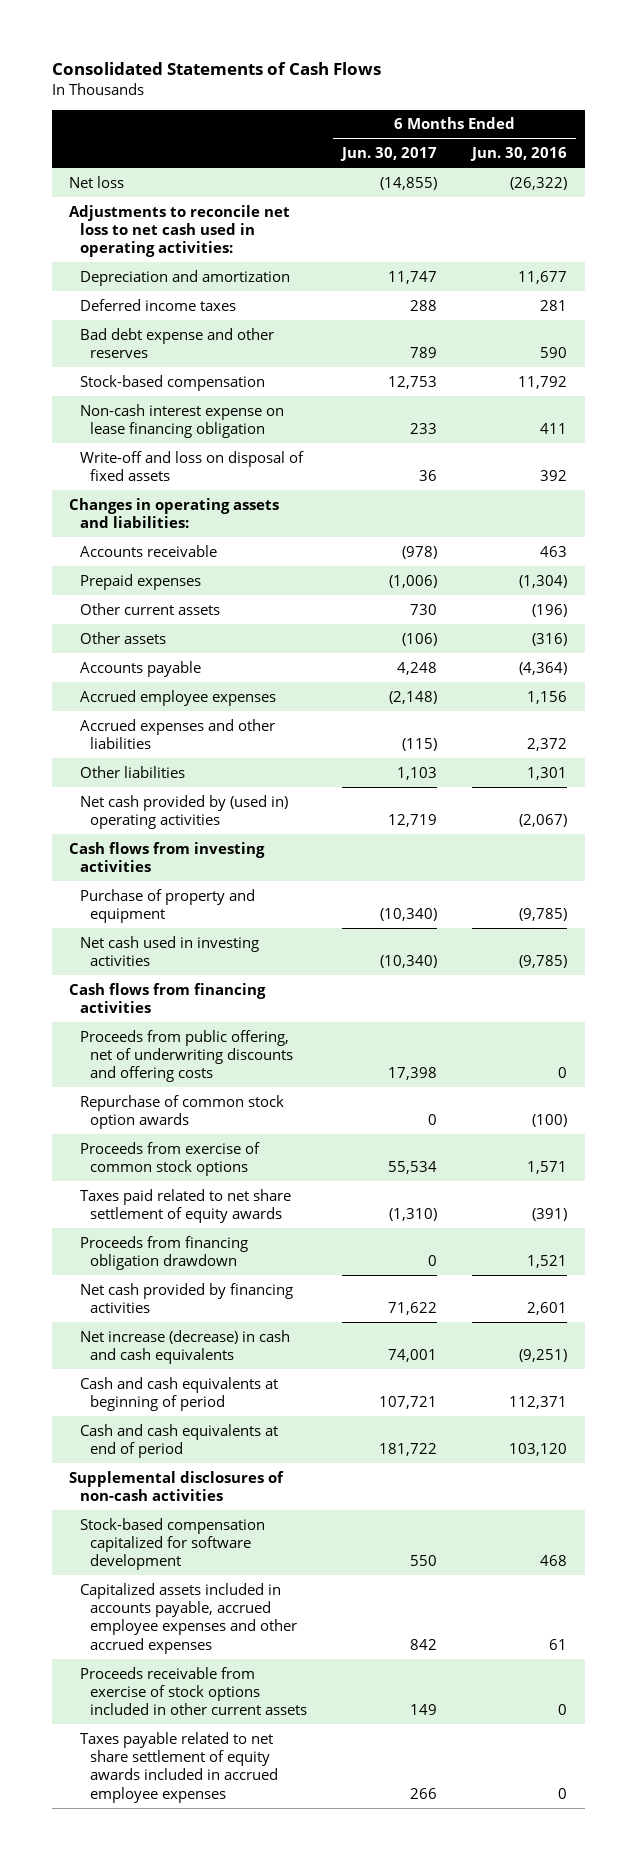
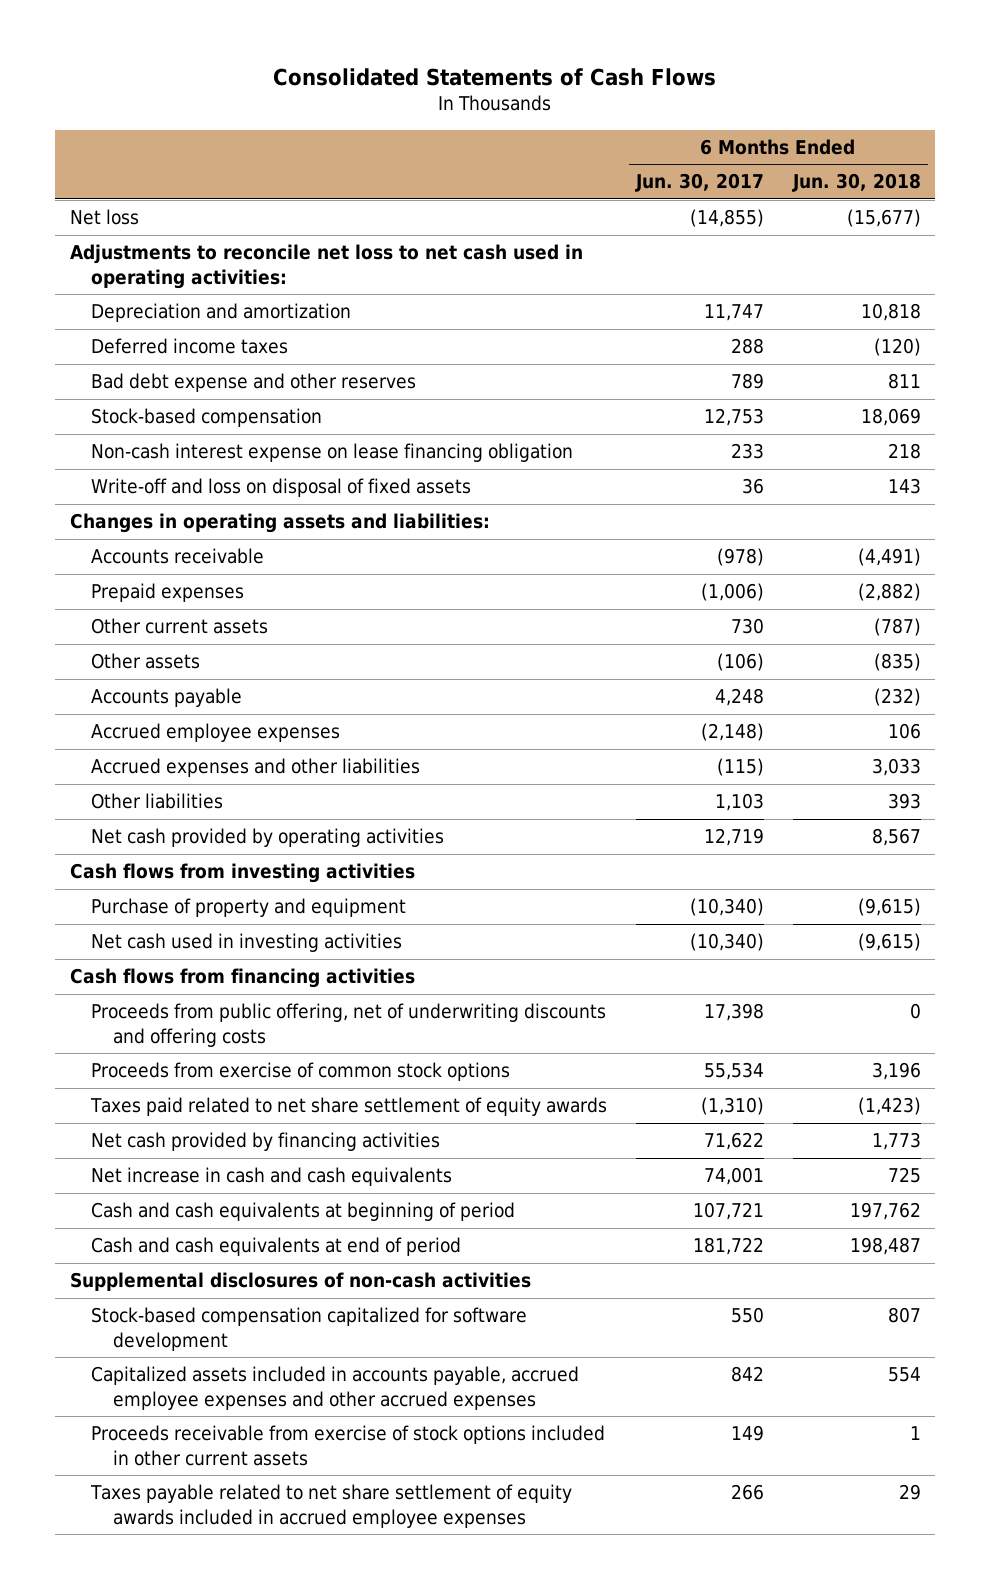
[470,147,568,162] Jun. 30, 2016 -> none
none -> [791,173,921,193] Jun. 30, 2018
[79,794,288,829] Net cash provided by (used in) operating activities -> [91,828,445,848] Net cash provided by operating activities
[79,1094,284,1129] Repurchase of common stock option awards -> none
[79,1235,248,1270] Proceeds from financing obligation drawdown -> none
[79,1329,290,1364] Net increase (decrease) in cash and cash equivalents -> [91,1167,453,1187] Net increase in cash and cash equivalents

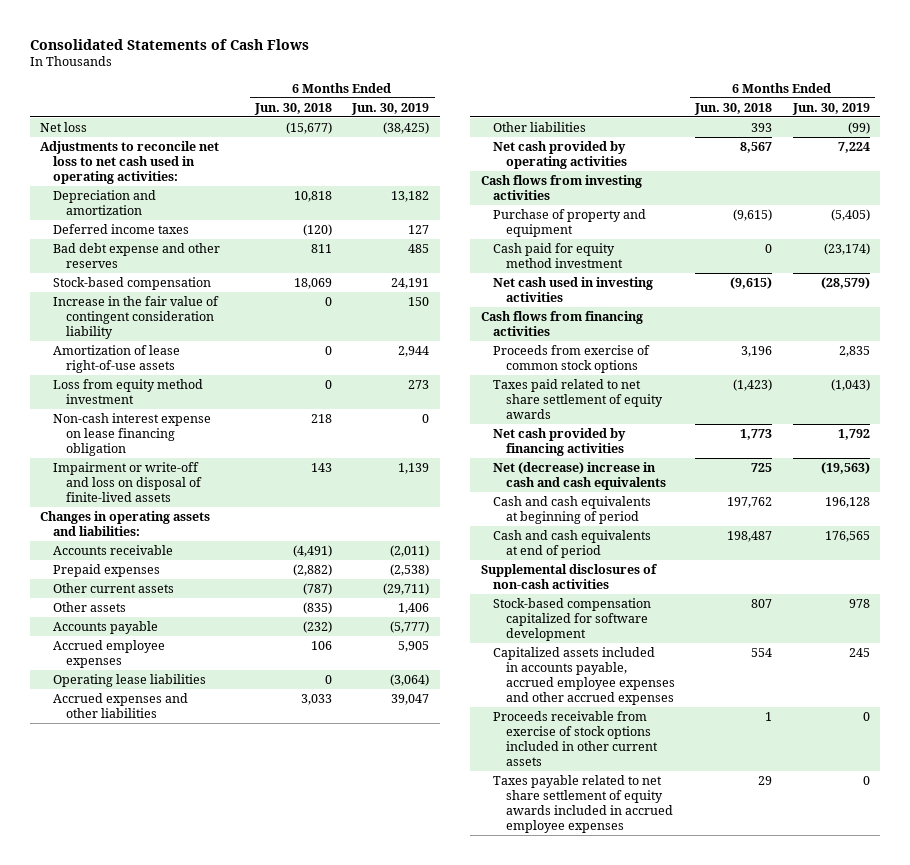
[635,173,765,193] Jun. 30, 2017 -> none
none -> [351,102,430,115] Jun. 30, 2019
none -> [53,295,220,339] Increase in the fair value of contingent consideration liability
none -> [53,344,181,373] Amortization of lease right-of-use assets
none -> [53,378,204,404] Loss from equity method investment
[91,478,472,498] Write-off and loss on disposal of fixed assets -> [53,461,203,502] Impairment or write-off and loss on disposal of finite-lived assets
none -> [53,673,207,687] Operating lease liabilities
none -> [493,242,624,268] Cash paid for equity method investment
[91,1003,607,1047] Proceeds from public offering, net of underwriting discounts and offering costs -> none
[91,1167,453,1187] Net increase in cash and cash equivalents -> [493,461,667,490] Net (decrease) increase in cash and cash equivalents

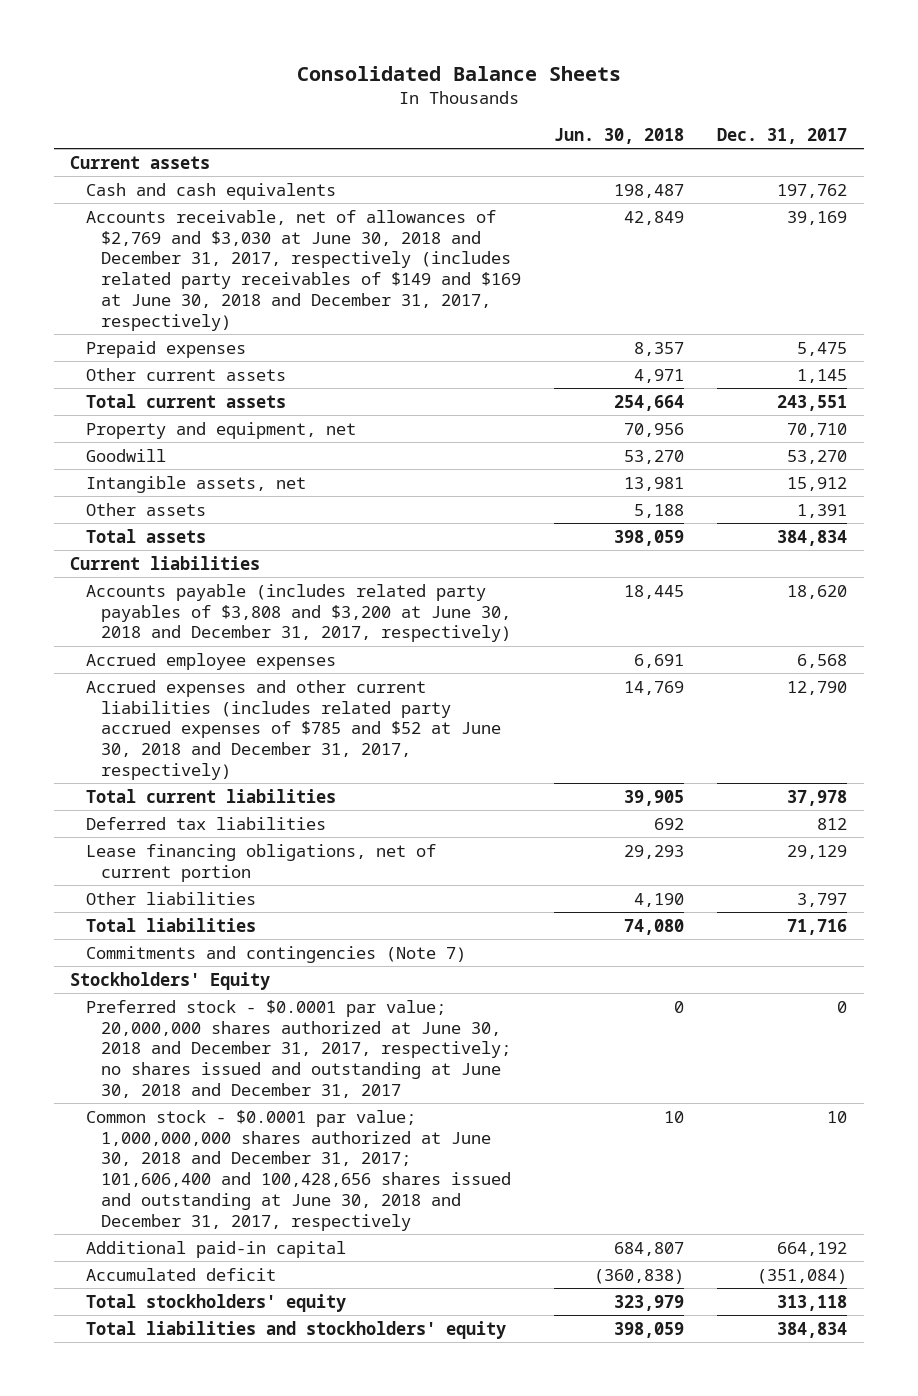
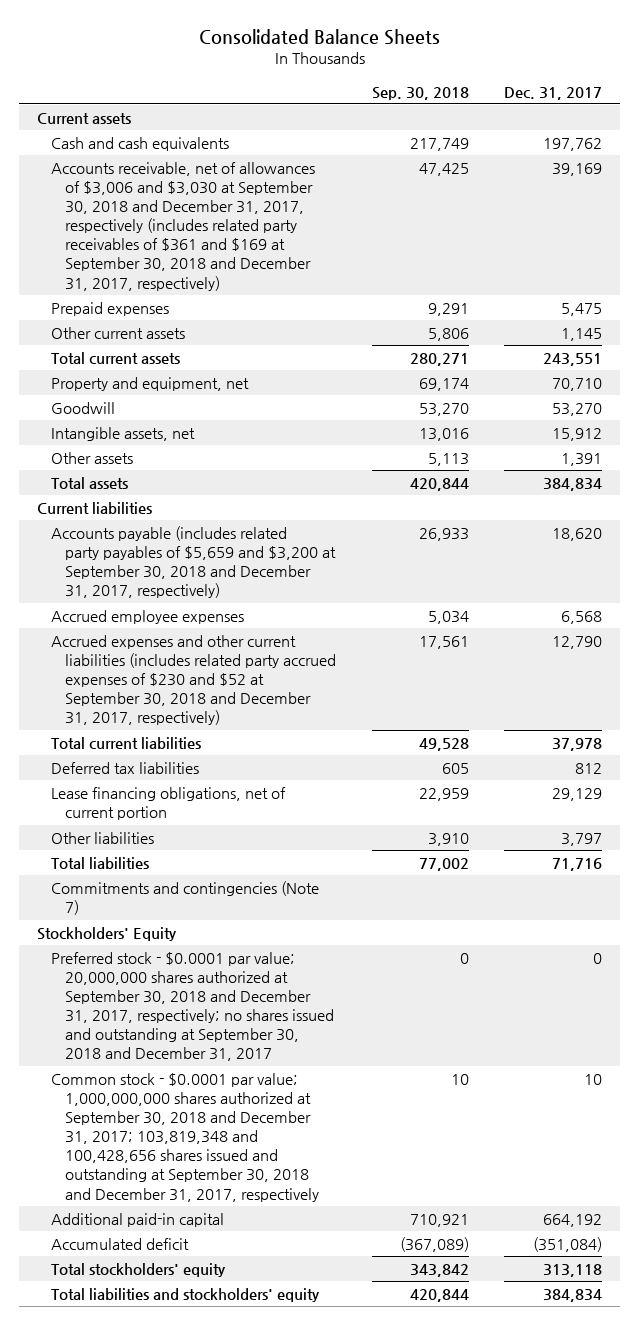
[554,127,685,144] Jun. 30, 2018 -> none
none -> [371,86,469,100] Sep. 30, 2018
[85,209,522,331] Accounts receivable, net of allowances of $2,769 and $3,030 at June 30, 2018 and December 31, 2017, respectively (includes related party receivables of $149 and $169 at June 30, 2018 and December 31, 2017, respectively) -> [51,162,316,291] Accounts receivable, net of allowances of $3,006 and $3,030 at September 30, 2018 and December 31, 2017, respectively (includes related party receivables of $361 and $169 at September 30, 2018 and December 31, 2017, respectively)
[85,583,512,643] Accounts payable (includes related party payables of $3,808 and $3,200 at June 30, 2018 and December 31, 2017, respectively) -> [51,526,337,599] Accounts payable (includes related party payables of $5,659 and $3,200 at September 30, 2018 and December 31, 2017, respectively)
[85,679,502,781] Accrued expenses and other current liabilities (includes related party accrued expenses of $785 and $52 at June 30, 2018 and December 31, 2017, respectively) -> [51,635,337,726] Accrued expenses and other current liabilities (includes related party accrued expenses of $230 and $52 at September 30, 2018 and December 31, 2017, respectively)
[85,999,512,1099] Preferred stock - $0.0001 par value; 20,000,000 shares authorized at June 30, 2018 and December 31, 2017, respectively; no shares issued and outstanding at June 30, 2018 and December 31, 2017 -> [51,952,335,1062] Preferred stock - $0.0001 par value; 20,000,000 shares authorized at September 30, 2018 and December 31, 2017, respectively; no shares issued and outstanding at September 30, 2018 and December 31, 2017
[85,1109,512,1231] Common stock - $0.0001 par value; 1,000,000,000 shares authorized at June 30, 2018 and December 31, 2017; 101,606,400 and 100,428,656 shares issued and outstanding at June 30, 2018 and December 31, 2017, respectively -> [51,1073,320,1202] Common stock - $0.0001 par value; 1,000,000,000 shares authorized at September 30, 2018 and December 31, 2017; 103,819,348 and 100,428,656 shares issued and outstanding at September 30, 2018 and December 31, 2017, respectively

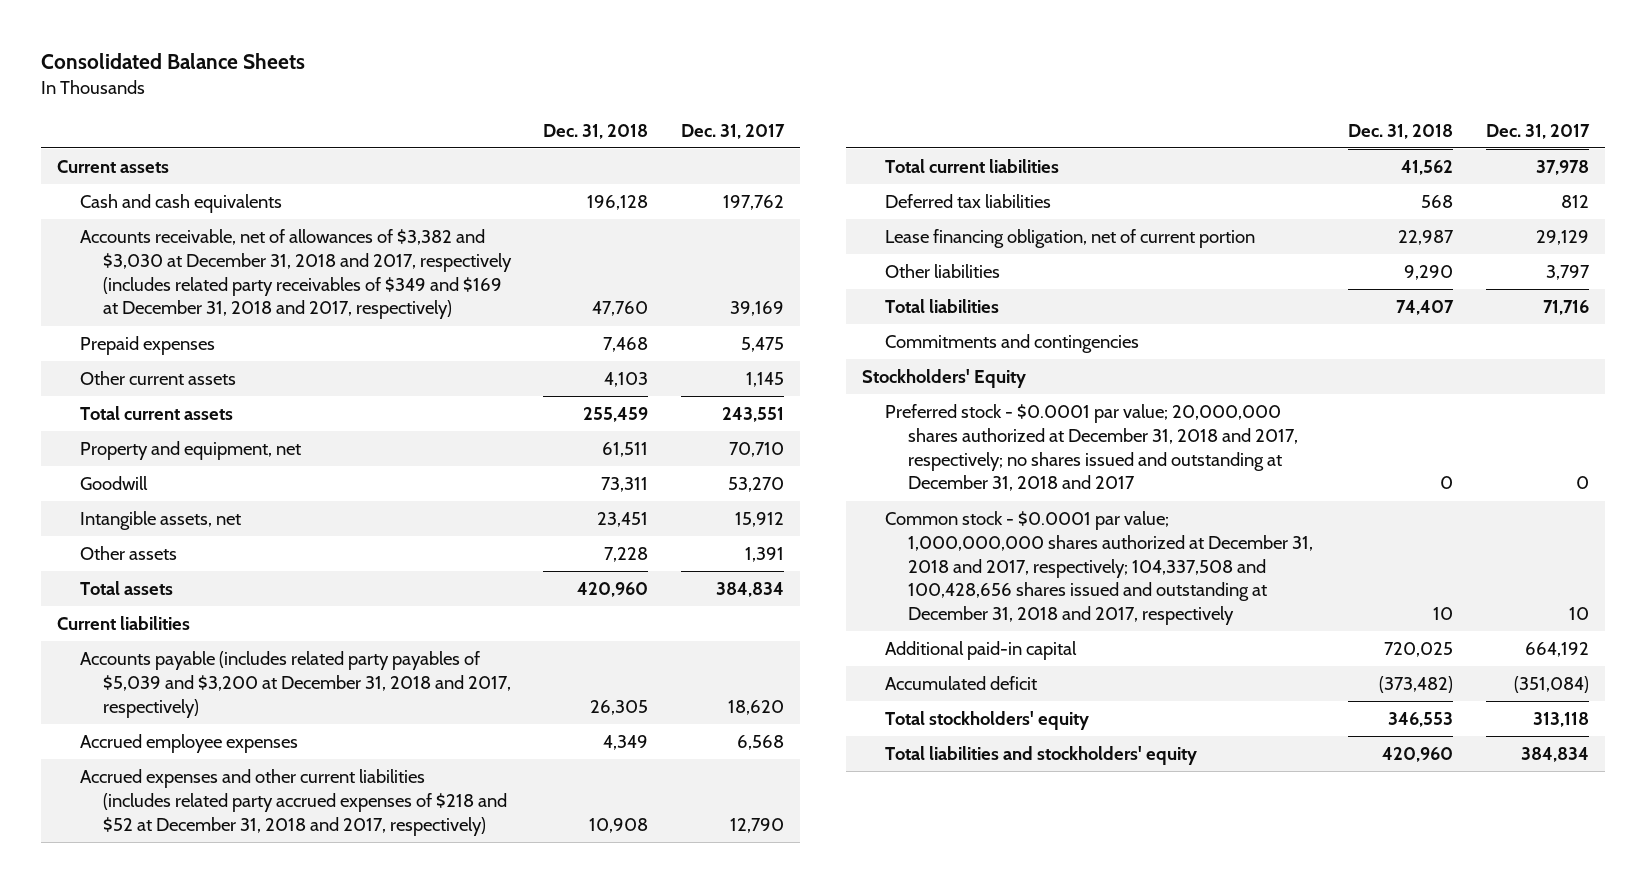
[371,86,469,100] Sep. 30, 2018 -> none
none -> [543,123,649,139] Dec. 31, 2018
[51,162,316,291] Accounts receivable, net of allowances of $3,006 and $3,030 at September 30, 2018 and December 31, 2017, respectively (includes related party receivables of $361 and $169 at September 30, 2018 and December 31, 2017, respectively) -> [80,229,513,320] Accounts receivable, net of allowances of $3,382 and $3,030 at December 31, 2018 and 2017, respectively (includes related party receivables of $349 and $169 at December 31, 2018 and 2017, respectively)
[51,526,337,599] Accounts payable (includes related party payables of $5,659 and $3,200 at September 30, 2018 and December 31, 2017, respectively) -> [80,651,512,718] Accounts payable (includes related party payables of $5,039 and $3,200 at December 31, 2018 and 2017, respectively)
[51,635,337,726] Accrued expenses and other current liabilities (includes related party accrued expenses of $230 and $52 at September 30, 2018 and December 31, 2017, respectively) -> [80,769,508,836] Accrued expenses and other current liabilities (includes related party accrued expenses of $218 and $52 at December 31, 2018 and 2017, respectively)
[51,787,287,821] Lease financing obligations, net of current portion -> [884,229,1255,249] Lease financing obligation, net of current portion
[51,881,320,916] Commitments and contingencies (Note 7) -> [884,334,1139,354] Commitments and contingencies
[51,952,335,1062] Preferred stock - $0.0001 par value; 20,000,000 shares authorized at September 30, 2018 and December 31, 2017, respectively; no shares issued and outstanding at September 30, 2018 and December 31, 2017 -> [884,404,1298,492] Preferred stock - $0.0001 par value; 20,000,000 shares authorized at December 31, 2018 and 2017, respectively; no shares issued and outstanding at December 31, 2018 and 2017
[51,1073,320,1202] Common stock - $0.0001 par value; 1,000,000,000 shares authorized at September 30, 2018 and December 31, 2017; 103,819,348 and 100,428,656 shares issued and outstanding at September 30, 2018 and December 31, 2017, respectively -> [884,511,1313,625] Common stock - $0.0001 par value; 1,000,000,000 shares authorized at December 31, 2018 and 2017, respectively; 104,337,508 and 100,428,656 shares issued and outstanding at December 31, 2018 and 2017, respectively

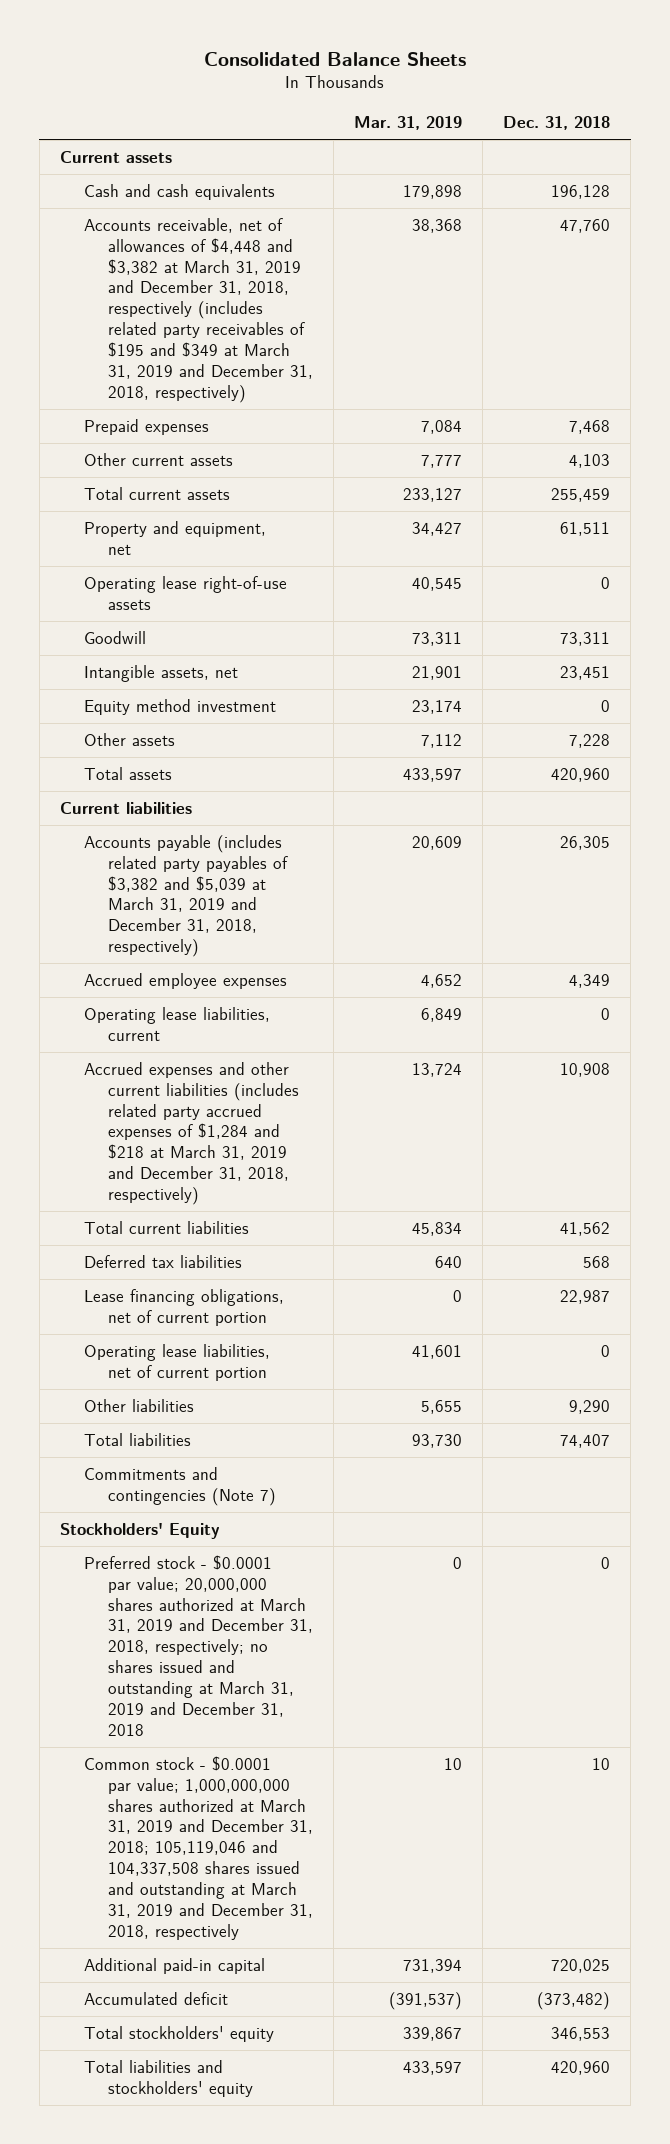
[680,123,785,139] Dec. 31, 2017 -> none
none -> [353,116,462,131] Mar. 31, 2019
[80,229,513,320] Accounts receivable, net of allowances of $3,382 and $3,030 at December 31, 2018 and 2017, respectively (includes related party receivables of $349 and $169 at December 31, 2018 and 2017, respectively) -> [83,217,313,404] Accounts receivable, net of allowances of $4,448 and $3,382 at March 31, 2019 and December 31, 2018, respectively (includes related party receivables of $195 and $349 at March 31, 2019 and December 31, 2018, respectively)
none -> [83,575,287,610] Operating lease right-of-use assets
none -> [83,698,276,715] Equity method investment
[80,651,512,718] Accounts payable (includes related party payables of $5,039 and $3,200 at December 31, 2018 and 2017, respectively) -> [83,834,288,958] Accounts payable (includes related party payables of $3,382 and $5,039 at March 31, 2019 and December 31, 2018, respectively)
none -> [83,1006,270,1041] Operating lease liabilities, current
[80,769,508,836] Accrued expenses and other current liabilities (includes related party accrued expenses of $218 and $52 at December 31, 2018 and 2017, respectively) -> [83,1061,299,1206] Accrued expenses and other current liabilities (includes related party accrued expenses of $1,284 and $218 at March 31, 2019 and December 31, 2018, respectively)
[884,229,1255,249] Lease financing obligation, net of current portion -> [83,1288,284,1326] Lease financing obligations, net of current portion
none -> [83,1343,270,1381] Operating lease liabilities, net of current portion
[884,334,1139,354] Commitments and contingencies -> [83,1466,276,1506] Commitments and contingencies (Note 7)
[884,404,1298,492] Preferred stock - $0.0001 par value; 20,000,000 shares authorized at December 31, 2018 and 2017, respectively; no shares issued and outstanding at December 31, 2018 and 2017 -> [83,1554,313,1737] Preferred stock - $0.0001 par value; 20,000,000 shares authorized at March 31, 2019 and December 31, 2018, respectively; no shares issued and outstanding at March 31, 2019 and December 31, 2018
[884,511,1313,625] Common stock - $0.0001 par value; 1,000,000,000 shares authorized at December 31, 2018 and 2017, respectively; 104,337,508 and 100,428,656 shares issued and outstanding at December 31, 2018 and 2017, respectively -> [83,1755,313,1941] Common stock - $0.0001 par value; 1,000,000,000 shares authorized at March 31, 2019 and December 31, 2018; 105,119,046 and 104,337,508 shares issued and outstanding at March 31, 2019 and December 31, 2018, respectively

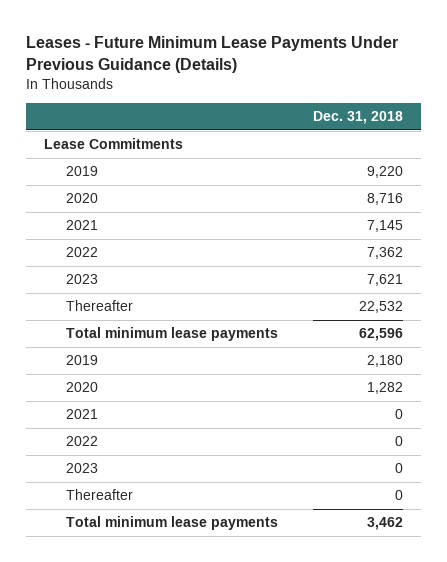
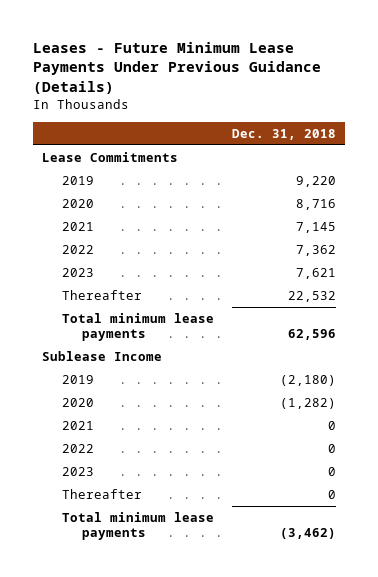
none -> [42,351,163,362] Sublease Income
[367,355,404,368] 2,180 -> [279,375,336,387] (2,180)
[367,382,404,395] 1,282 -> [279,398,336,410] (1,282)
[367,517,404,531] 3,462 -> [279,527,336,539] (3,462)

